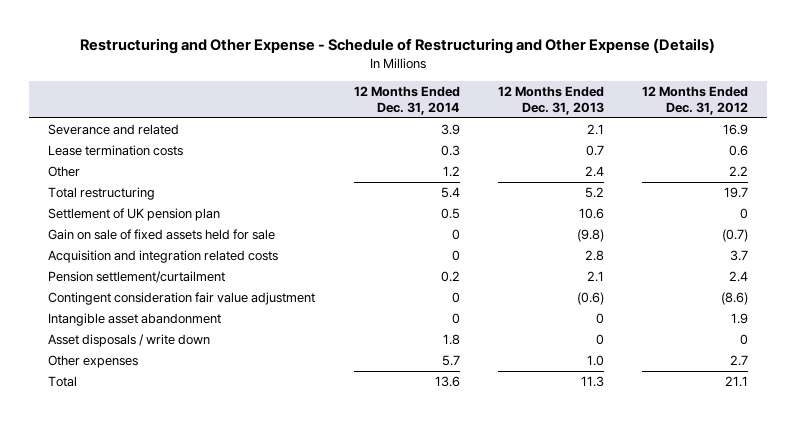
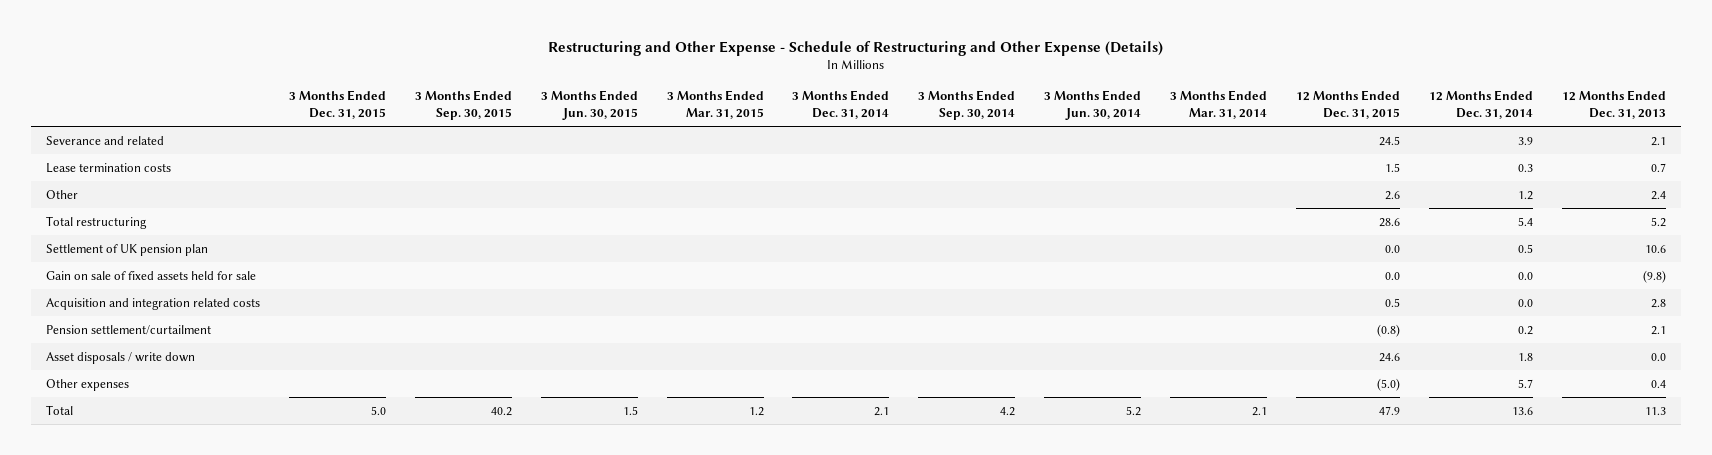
[641,85,748,116] 12 Months Ended Dec. 31, 2012 -> none
none -> [288,90,386,120] 3 Months Ended Dec. 31, 2015
none -> [414,90,512,121] 3 Months Ended Sep. 30, 2015
none -> [540,90,638,121] 3 Months Ended Jun. 30, 2015
none -> [666,90,764,120] 3 Months Ended Mar. 31, 2015
none -> [792,90,890,120] 3 Months Ended Dec. 31, 2014
none -> [918,90,1016,121] 3 Months Ended Sep. 30, 2014
none -> [1044,90,1142,121] 3 Months Ended Jun. 30, 2014
none -> [1170,90,1268,120] 3 Months Ended Mar. 31, 2014
none -> [1296,90,1401,120] 12 Months Ended Dec. 31, 2015
[451,228,460,240] 0 -> [1518,271,1534,280] 0.0
[451,249,460,261] 0 -> [1518,298,1534,307] 0.0
[48,291,316,305] Contingent consideration fair value adjustment -> none
[48,312,222,326] Intangible asset abandonment -> none
[595,333,604,345] 0 -> [1651,352,1667,361] 0.0
[586,354,604,366] 1.0 -> [1651,379,1667,388] 0.4

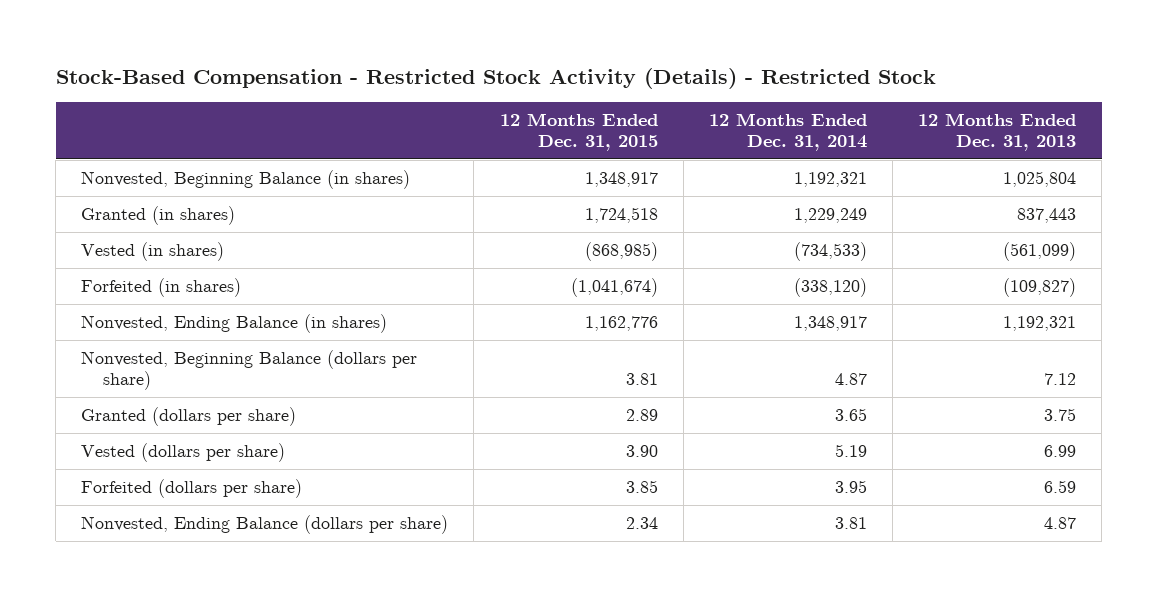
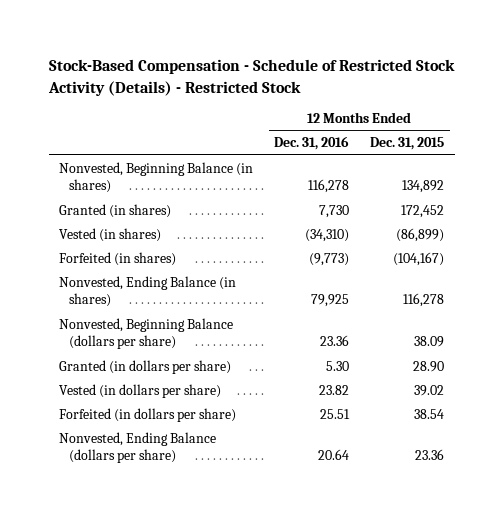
[55,67,936,89] Stock-Based Compensation - Restricted Stock Activity (Details) - Restricted Stock -> [47,58,455,96] Stock-Based Compensation - Schedule of Restricted Stock Activity (Details) - Restricted Stock
[708,112,867,152] 12 Months Ended Dec. 31, 2014 -> none
[918,112,1077,152] 12 Months Ended Dec. 31, 2013 -> none
none -> [274,136,350,151] Dec. 31, 2016
[584,172,658,188] 1,348,917 -> [402,180,445,194] 134,892
[584,207,658,224] 1,724,518 -> [401,204,445,218] 172,452
[584,242,658,262] (868,985) -> [396,227,445,242] (86,899)
[570,278,658,298] (1,041,674) -> [393,251,445,266] (104,167)
[584,316,658,332] 1,162,776 -> [403,293,445,308] 116,278
[625,373,658,386] 3.81 -> [414,336,445,348] 38.09
[81,407,297,427] Granted (dollars per share) -> [59,359,232,374] Granted (in dollars per share)
[625,409,658,422] 2.89 -> [413,360,445,372] 28.90
[81,443,286,463] Vested (dollars per share) -> [59,383,222,398] Vested (in dollars per share)
[625,445,658,458] 3.90 -> [414,384,445,396] 39.02
[81,479,303,499] Forfeited (dollars per share) -> [59,407,237,422] Forfeited (in dollars per share)
[625,480,658,494] 3.85 -> [414,408,445,419] 38.54
[625,517,658,530] 2.34 -> [415,449,445,461] 23.36

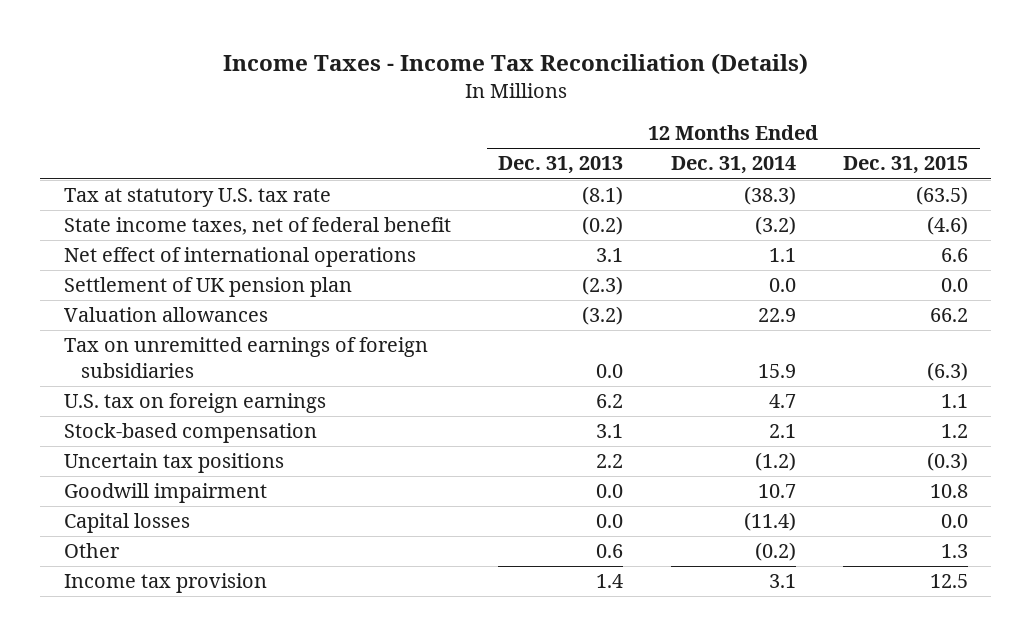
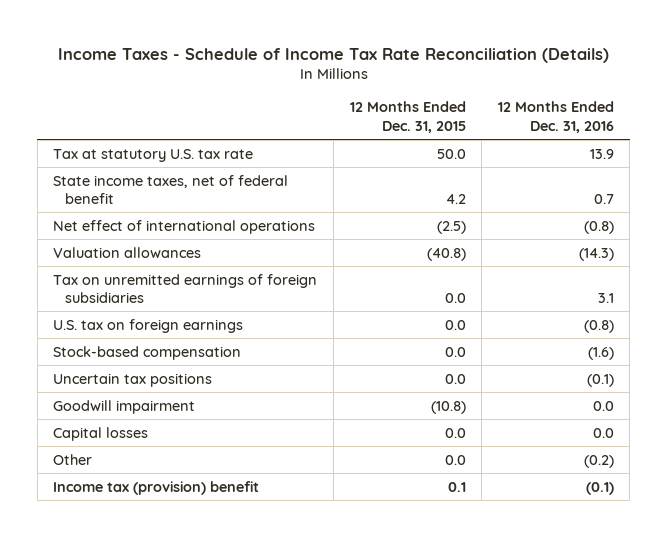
[222,53,808,76] Income Taxes - Income Tax Reconciliation (Details) -> [57,47,609,63] Income Taxes - Schedule of Income Tax Rate Reconciliation (Details)
[498,156,624,175] Dec. 31, 2013 -> none
[670,156,796,175] Dec. 31, 2014 -> none
none -> [497,101,614,133] 12 Months Ended Dec. 31, 2016
[64,277,353,298] Settlement of UK pension plan -> none
[915,186,968,206] (63.5) -> [436,148,466,159] 50.0
[926,216,968,236] (4.6) -> [445,194,466,205] 4.2
[940,248,968,263] 6.6 -> [436,220,466,234] (2.5)
[929,308,968,323] 66.2 -> [426,247,466,261] (40.8)
[926,361,968,381] (6.3) -> [444,293,466,304] 0.0
[940,394,968,409] 1.1 -> [444,319,466,330] 0.0
[940,424,968,439] 1.2 -> [444,346,466,357] 0.0
[926,452,968,472] (0.3) -> [444,373,466,384] 0.0
[929,484,968,499] 10.8 -> [430,400,466,414] (10.8)
[940,544,968,559] 1.3 -> [444,454,466,465] 0.0
[64,573,268,594] Income tax provision -> [53,480,260,495] Income tax (provision) benefit
[929,574,968,589] 12.5 -> [447,481,466,492] 0.1

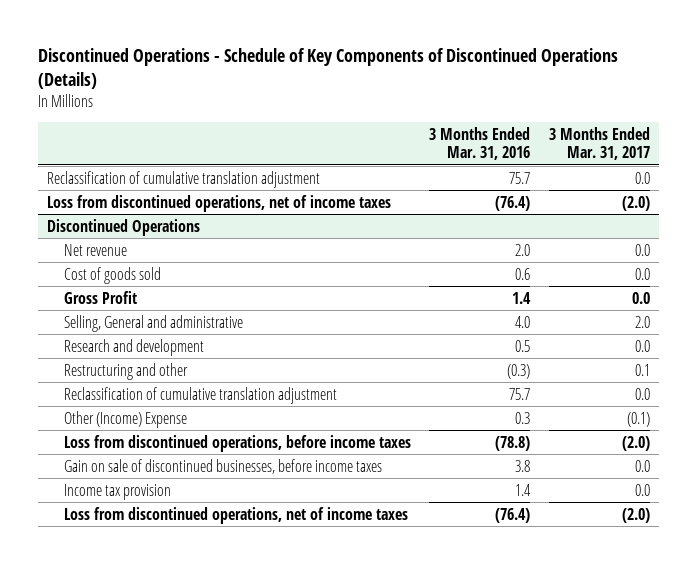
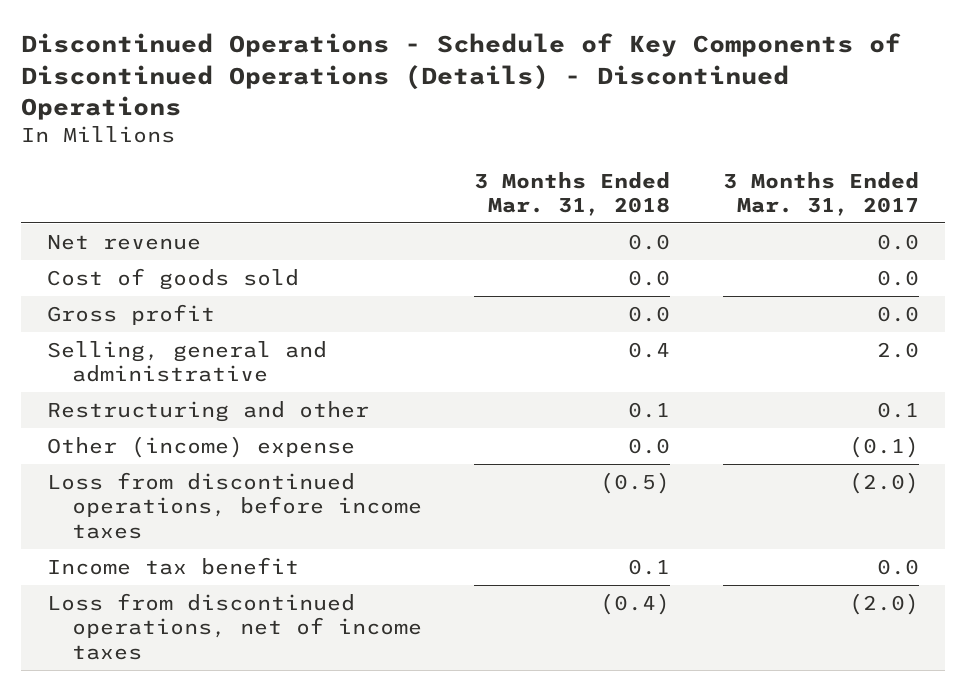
[37,47,618,89] Discontinued Operations - Schedule of Key Components of Discontinued Operations (Details) -> [21,33,902,121] Discontinued Operations - Schedule of Key Components of Discontinued Operations (Details) - Discontinued Operations
[429,126,531,161] 3 Months Ended Mar. 31, 2016 -> none
none -> [474,171,671,217] 3 Months Ended Mar. 31, 2018
[46,170,320,188] Reclassification of cumulative translation adjustment -> none
[46,194,391,212] Loss from discontinued operations, net of income taxes -> none
[46,218,200,236] Discontinued Operations -> none
[63,338,204,356] Research and development -> none
[63,290,137,304] Gross Profit -> [47,304,216,326] Gross profit
[63,314,243,332] Selling, General and administrative -> [47,341,328,383] Selling, general and administrative
[63,386,337,404] Reclassification of cumulative translation adjustment -> none
[63,410,187,428] Other (Income) Expense -> [47,436,356,459] Other (income) expense
[63,458,382,474] Gain on sale of discontinued businesses, before income taxes -> none
[63,483,171,500] Income tax provision -> [47,557,300,576] Income tax benefit

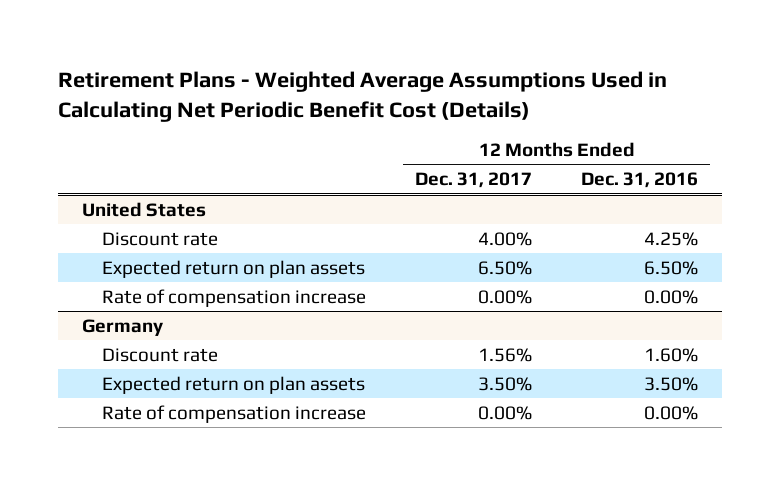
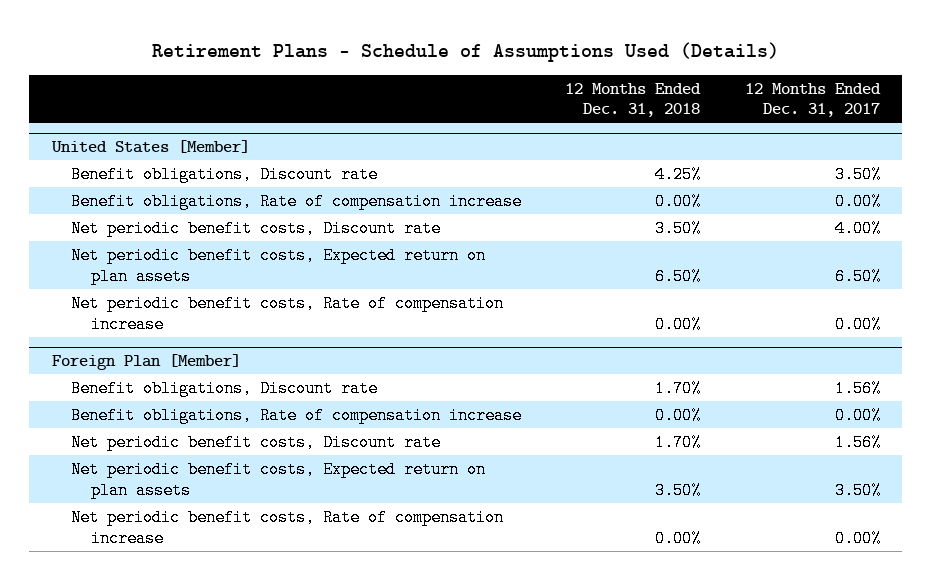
[57,71,667,122] Retirement Plans - Weighted Average Assumptions Used in Calculating Net Periodic Benefit Cost (Details) -> [151,41,779,62] Retirement Plans - Schedule of Assumptions Used (Details)
[580,172,698,189] Dec. 31, 2016 -> none
none -> [565,82,702,118] 12 Months Ended Dec. 31, 2018
[82,318,164,336] Germany -> none
[82,201,207,217] United States -> [50,140,250,154] United States [Member]
none -> [71,165,379,183] Benefit obligations, Discount rate
none -> [71,192,523,210] Benefit obligations, Rate of compensation increase
[102,231,219,246] Discount rate -> [71,219,442,237] Net periodic benefit costs, Discount rate
[102,259,366,278] Expected return on plan assets -> [71,246,487,285] Net periodic benefit costs, Expected return on plan assets
[102,288,367,307] Rate of compensation increase -> [71,294,505,333] Net periodic benefit costs, Rate of compensation increase
none -> [51,354,241,371] Foreign Plan [Member]
none -> [71,379,379,397] Benefit obligations, Discount rate
none -> [71,406,523,424] Benefit obligations, Rate of compensation increase
[102,347,219,362] Discount rate -> [71,433,442,451] Net periodic benefit costs, Discount rate
[102,375,366,394] Expected return on plan assets -> [71,460,487,499] Net periodic benefit costs, Expected return on plan assets
[102,404,367,423] Rate of compensation increase -> [71,508,505,547] Net periodic benefit costs, Rate of compensation increase

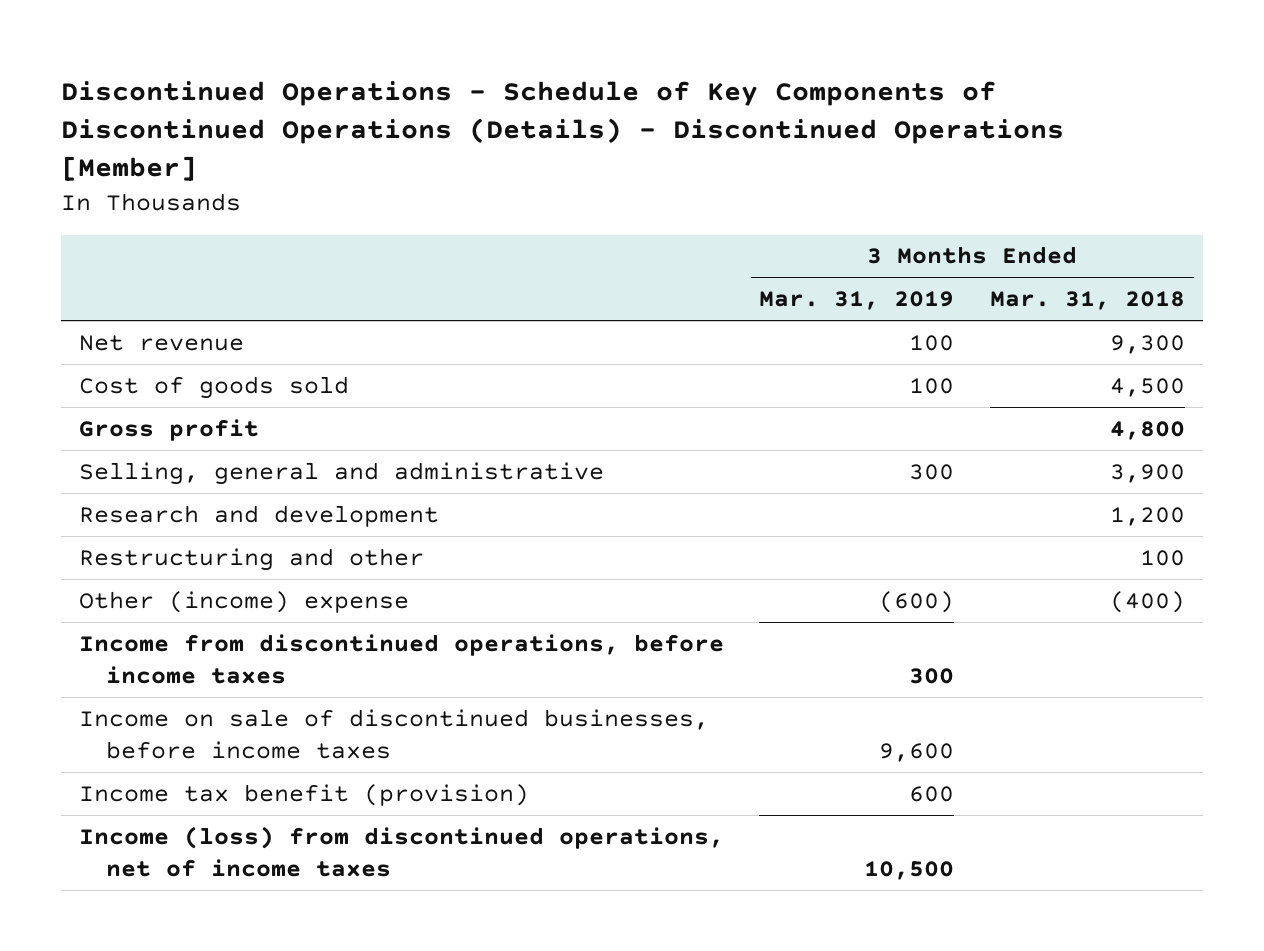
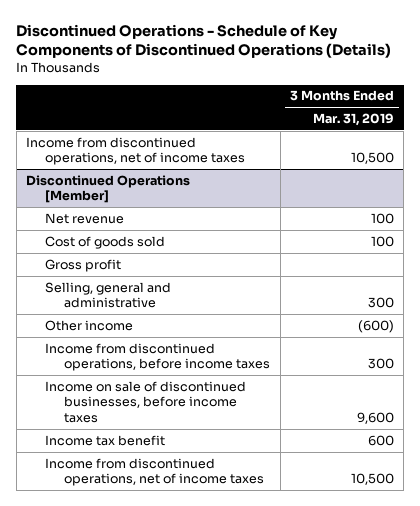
[61,80,1065,182] Discontinued Operations - Schedule of Key Components of Discontinued Operations (Details) - Discontinued Operations [Member] -> [16,23,392,59] Discontinued Operations - Schedule of Key Components of Discontinued Operations (Details)
[989,290,1185,310] Mar. 31, 2018 -> none
none -> [26,136,246,166] Income from discontinued operations, net of income taxes
none -> [26,174,191,204] Discontinued Operations [Member]
[78,504,439,527] Research and development -> none
[78,547,424,571] Restructuring and other -> none
[78,590,409,613] Other (income) expense -> [45,319,134,331] Other income
[78,783,529,806] Income tax benefit (provision) -> [45,434,166,446] Income tax benefit
[78,825,724,877] Income (loss) from discontinued operations, net of income taxes -> [45,457,265,487] Income from discontinued operations, net of income taxes

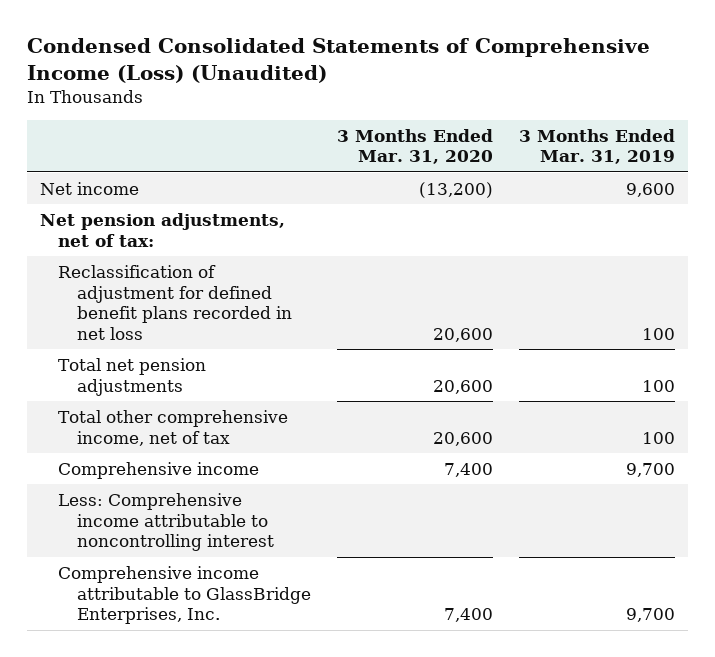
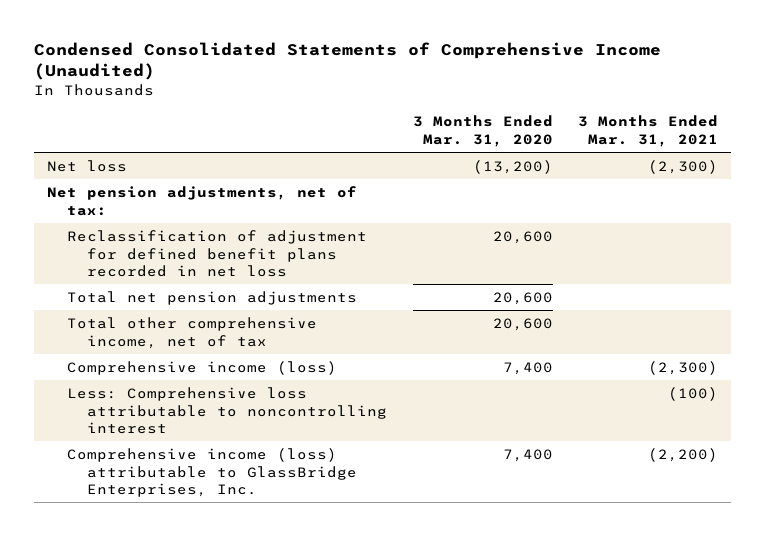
[26,38,650,83] Condensed Consolidated Statements of Comprehensive Income (Loss) (Unaudited) -> [33,42,661,81] Condensed Consolidated Statements of Comprehensive Income (Unaudited)
[519,128,676,165] 3 Months Ended Mar. 31, 2019 -> none
none -> [578,115,719,147] 3 Months Ended Mar. 31, 2021
[39,181,139,195] Net income -> [46,159,127,172] Net loss
[58,461,260,479] Comprehensive income -> [66,360,337,375] Comprehensive income (loss)
[58,492,275,552] Less: Comprehensive income attributable to noncontrolling interest -> [66,386,388,435] Less: Comprehensive loss attributable to noncontrolling interest
[58,565,312,625] Comprehensive income attributable to GlassBridge Enterprises, Inc. -> [66,447,358,498] Comprehensive income (loss) attributable to GlassBridge Enterprises, Inc.

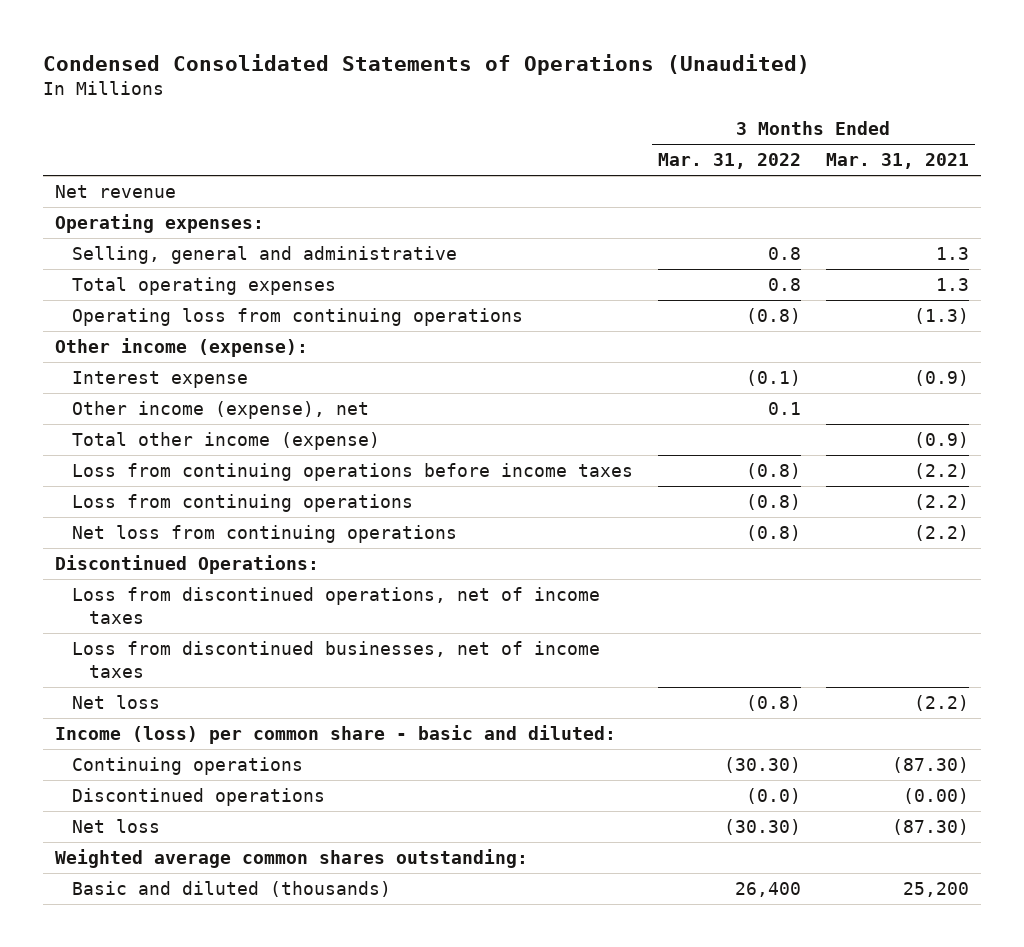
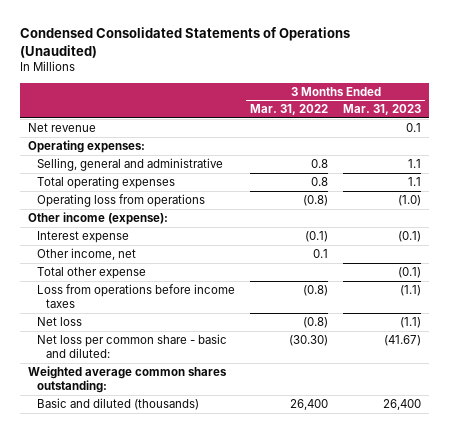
[825,153,969,170] Mar. 31, 2021 -> none
none -> [343,104,422,116] Mar. 31, 2023
[72,308,524,327] Operating loss from continuing operations -> [36,193,205,207] Operating loss from operations
[72,494,414,513] Loss from continuing operations -> none
[72,525,458,544] Net loss from continuing operations -> none
[55,555,320,575] Discontinued Operations: -> none
[72,587,601,625] Loss from discontinued operations, net of income taxes -> none
[72,641,601,679] Loss from discontinued businesses, net of income taxes -> none
[72,401,370,420] Other income (expense), net -> [36,247,136,260] Other income, net
[72,432,381,451] Total other income (expense) -> [36,266,146,279] Total other expense
[72,463,634,482] Loss from continuing operations before income taxes -> [36,283,235,309] Loss from operations before income taxes
[55,725,617,745] Income (loss) per common share - basic and diluted: -> none
[72,757,304,776] Continuing operations -> none
[72,788,326,807] Discontinued operations -> none
[72,819,161,834] Net loss -> [36,333,227,359] Net loss per common share - basic and diluted:

